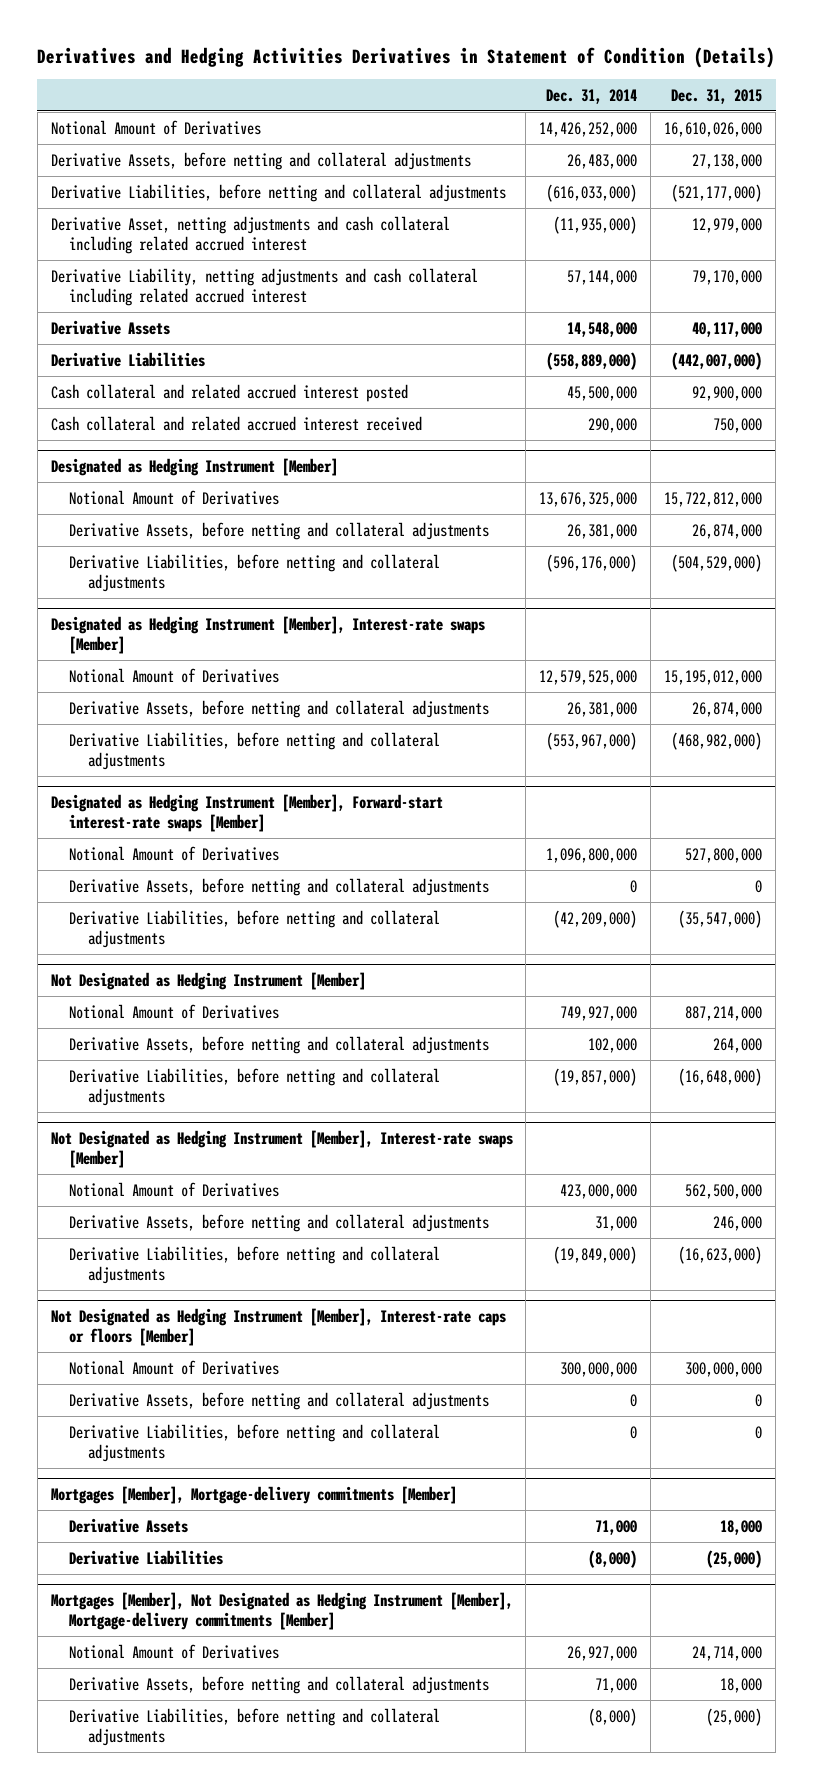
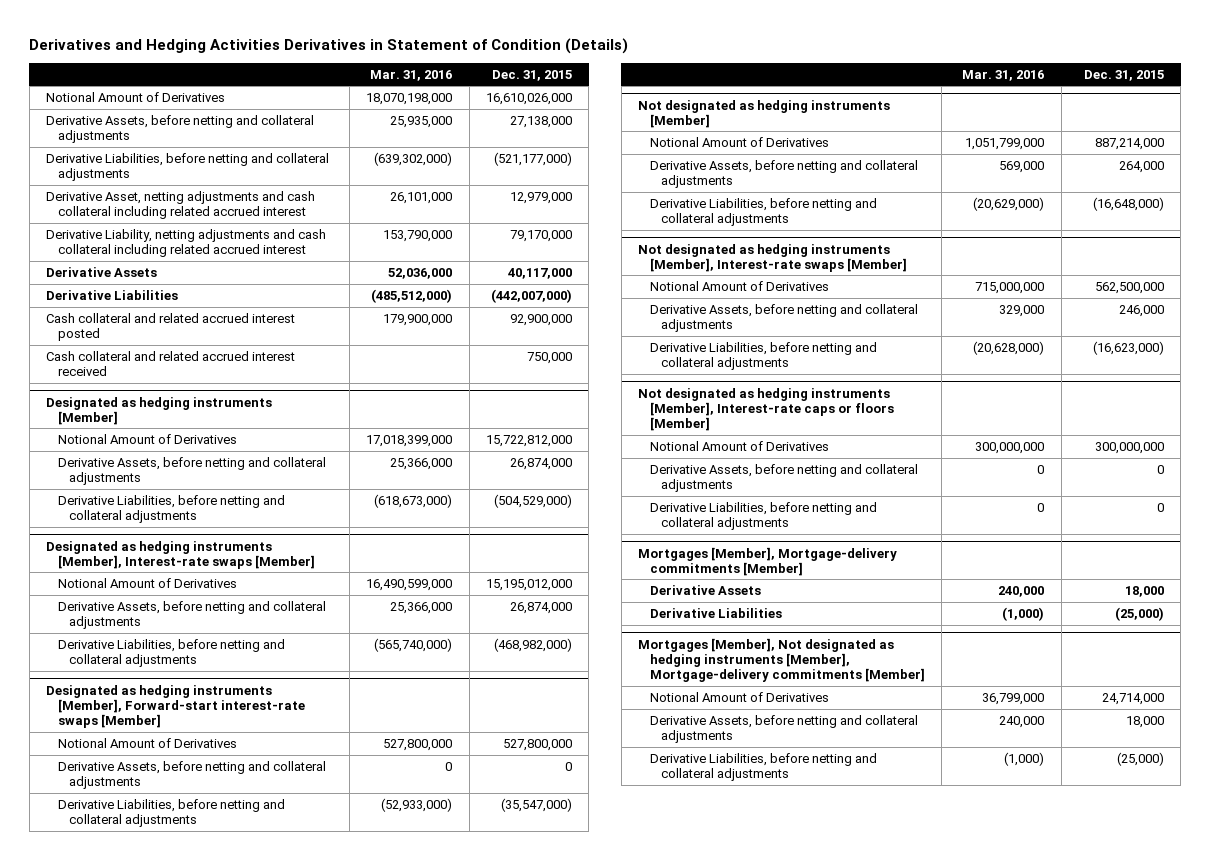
[546,88,638,104] Dec. 31, 2014 -> none
none -> [370,69,453,81] Mar. 31, 2016
[50,457,338,476] Designated as Hedging Instrument [Member] -> [46,396,273,425] Designated as hedging instruments [Member]
[50,615,485,654] Designated as Hedging Instrument [Member], Interest-rate swaps [Member] -> [46,540,315,569] Designated as hedging instruments [Member], Interest-rate swaps [Member]
[50,793,443,832] Designated as Hedging Instrument [Member], Forward-start interest-rate swaps [Member] -> [46,684,305,728] Designated as hedging instruments [Member], Forward-start interest-rate swaps [Member]
[50,971,366,990] Not Designated as Hedging Instrument [Member] -> [638,99,891,128] Not designated as hedging instruments [Member]
[50,1129,513,1168] Not Designated as Hedging Instrument [Member], Interest-rate swaps [Member] -> [638,243,907,272] Not designated as hedging instruments [Member], Interest-rate swaps [Member]
[50,1307,506,1346] Not Designated as Hedging Instrument [Member], Interest-rate caps or floors [Member] -> [638,387,894,431] Not designated as hedging instruments [Member], Interest-rate caps or floors [Member]
[50,1591,513,1630] Mortgages [Member], Not Designated as Hedging Instrument [Member], Mortgage-delivery commitments [Member] -> [638,637,925,682] Mortgages [Member], Not designated as hedging instruments [Member], Mortgage-delivery commitments [Member]

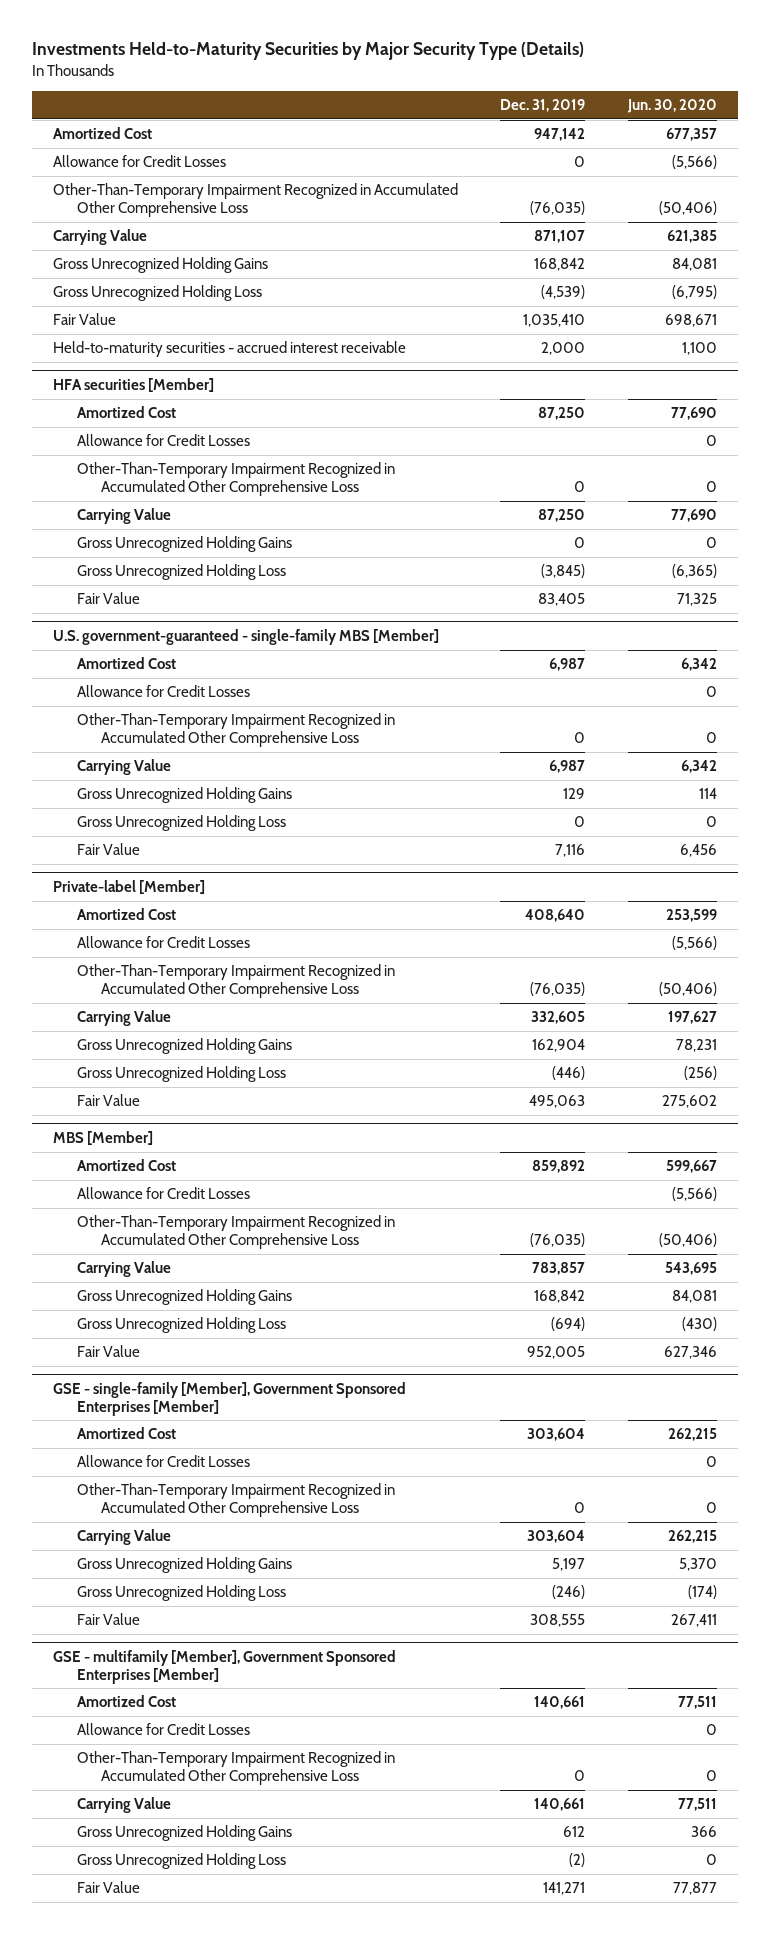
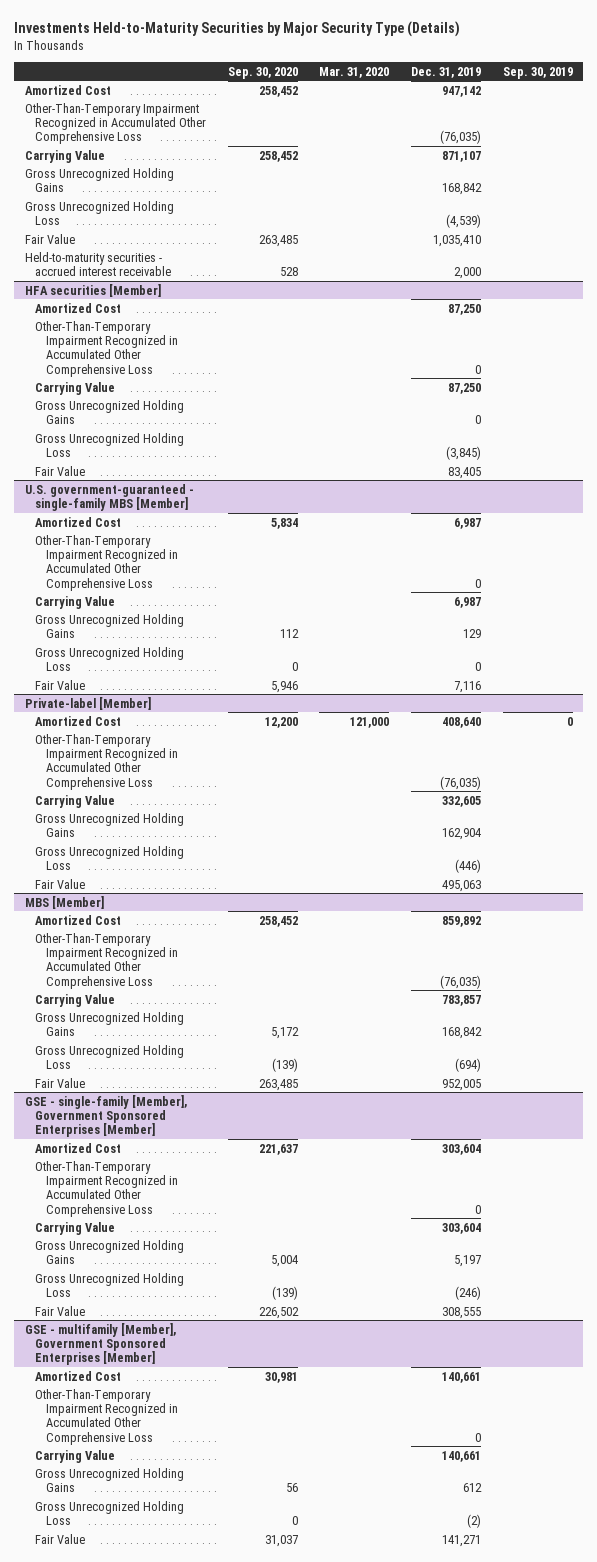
[626,98,717,113] Jun. 30, 2020 -> none
none -> [227,66,298,79] Sep. 30, 2020
none -> [319,66,390,78] Mar. 31, 2020
none -> [502,66,573,79] Sep. 30, 2019
[52,155,226,168] Allowance for Credit Losses -> none
[76,434,250,447] Allowance for Credit Losses -> none
[76,685,250,698] Allowance for Credit Losses -> none
[76,936,250,949] Allowance for Credit Losses -> none
[76,1187,250,1200] Allowance for Credit Losses -> none
[76,1455,250,1468] Allowance for Credit Losses -> none
[76,1723,250,1736] Allowance for Credit Losses -> none

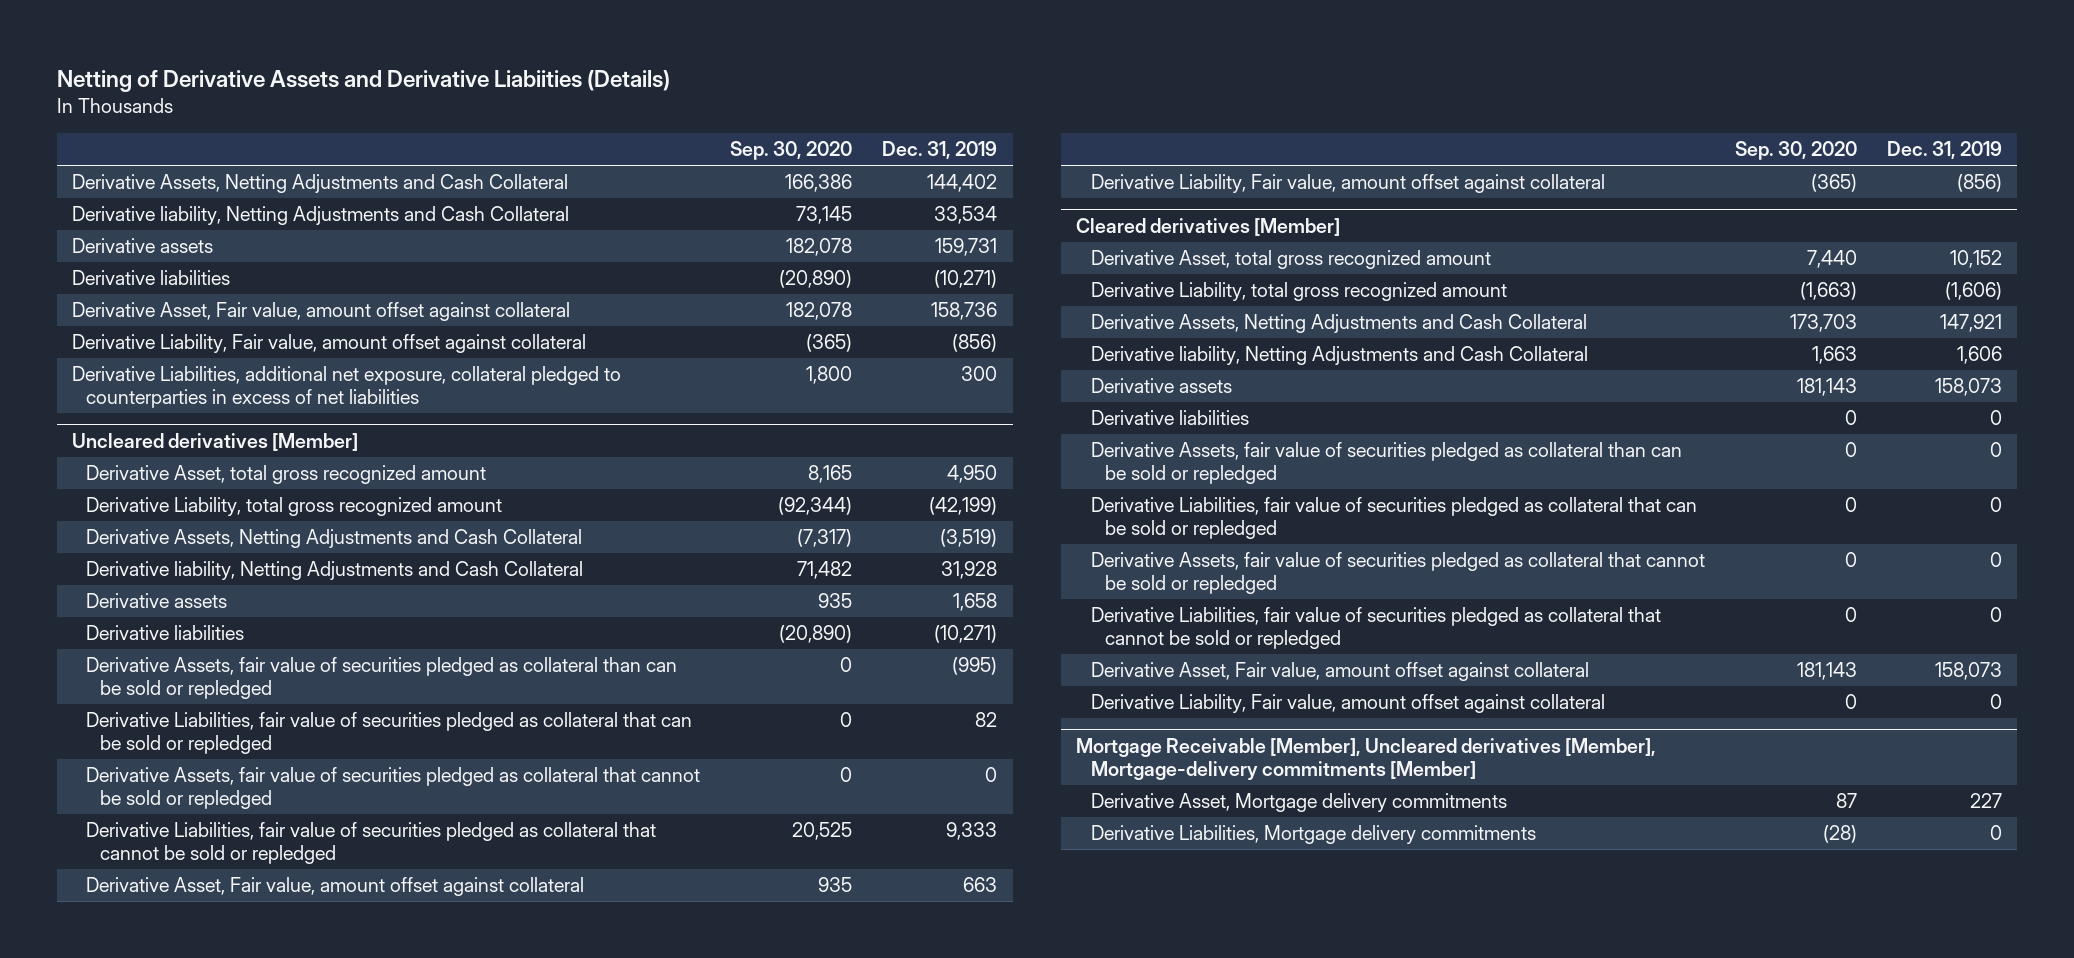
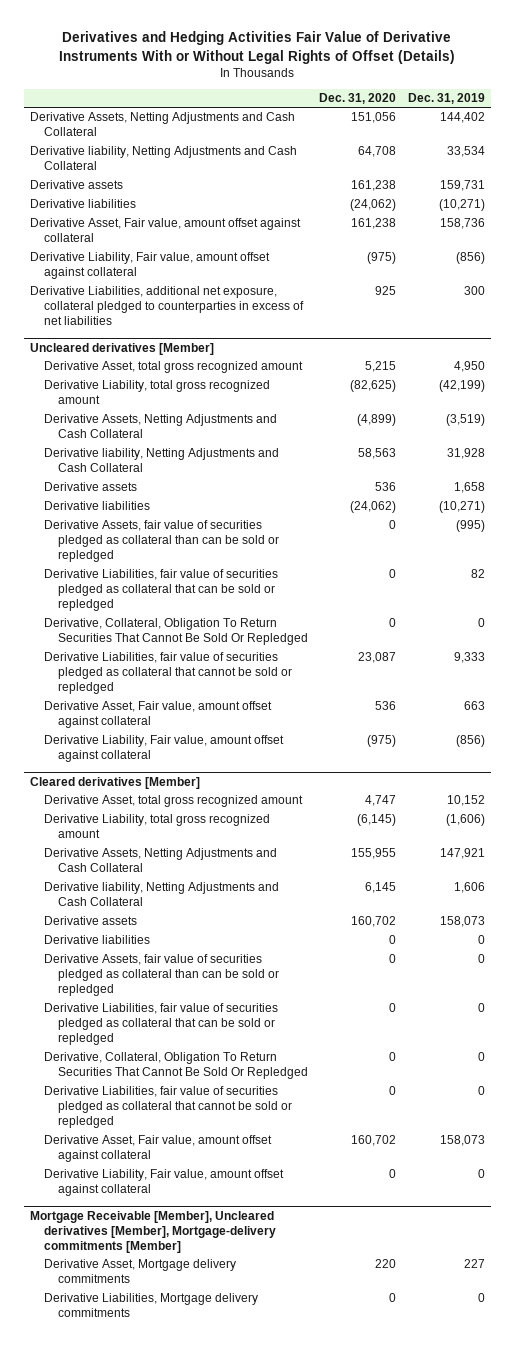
[56,69,670,92] Netting of Derivative Assets and Derivative Liabiities (Details) -> [59,31,456,64] Derivatives and Hedging Activities Fair Value of Derivative Instruments With or Without Legal Rights of Offset (Details)
[730,141,853,161] Sep. 30, 2020 -> none
none -> [319,93,397,105] Dec. 31, 2020
[85,767,700,810] Derivative Assets, fair value of securities pledged as collateral that cannot be sold or repledged -> [43,618,308,646] Derivative, Collateral, Obligation To Return Securities That Cannot Be Sold Or Repledged
[1090,552,1705,595] Derivative Assets, fair value of securities pledged as collateral that cannot be sold or repledged -> [43,1052,308,1080] Derivative, Collateral, Obligation To Return Securities That Cannot Be Sold Or Repledged

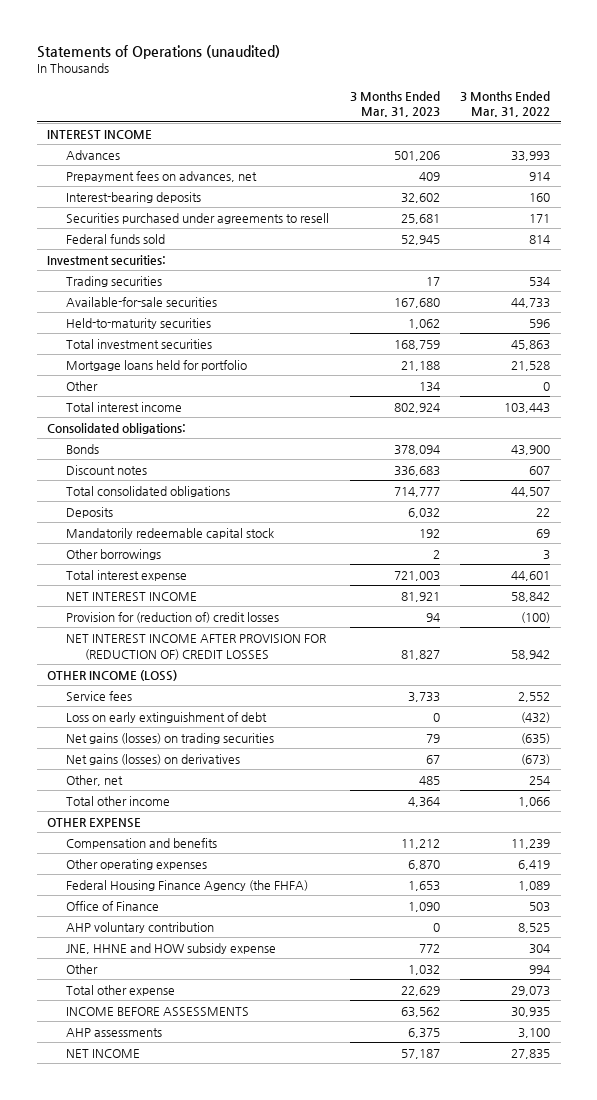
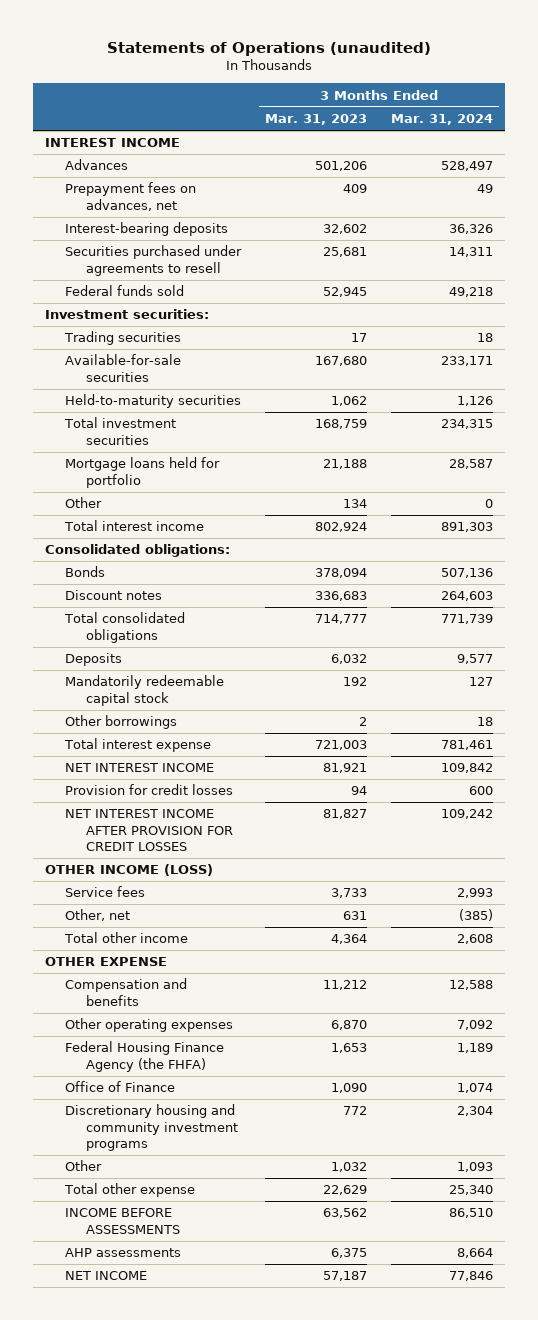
[460,90,551,118] 3 Months Ended Mar. 31, 2022 -> none
none -> [391,114,494,126] Mar. 31, 2024
[65,611,279,623] Provision for (reduction of) credit losses -> [65,784,234,796] Provision for credit losses
[65,633,327,660] NET INTEREST INCOME AFTER PROVISION FOR (REDUCTION OF) CREDIT LOSSES -> [65,809,234,851] NET INTEREST INCOME AFTER PROVISION FOR CREDIT LOSSES
[65,711,267,723] Loss on early extinguishment of debt -> none
[65,732,274,744] Net gains (losses) on trading securities -> none
[65,753,240,765] Net gains (losses) on derivatives -> none
[418,775,440,785] 485 -> [343,911,368,921] 631
[65,921,214,933] AHP voluntary contribution -> none
[65,942,276,954] JNE, HHNE and HOW subsidy expense -> [65,1104,239,1151] Discretionary housing and community investment programs

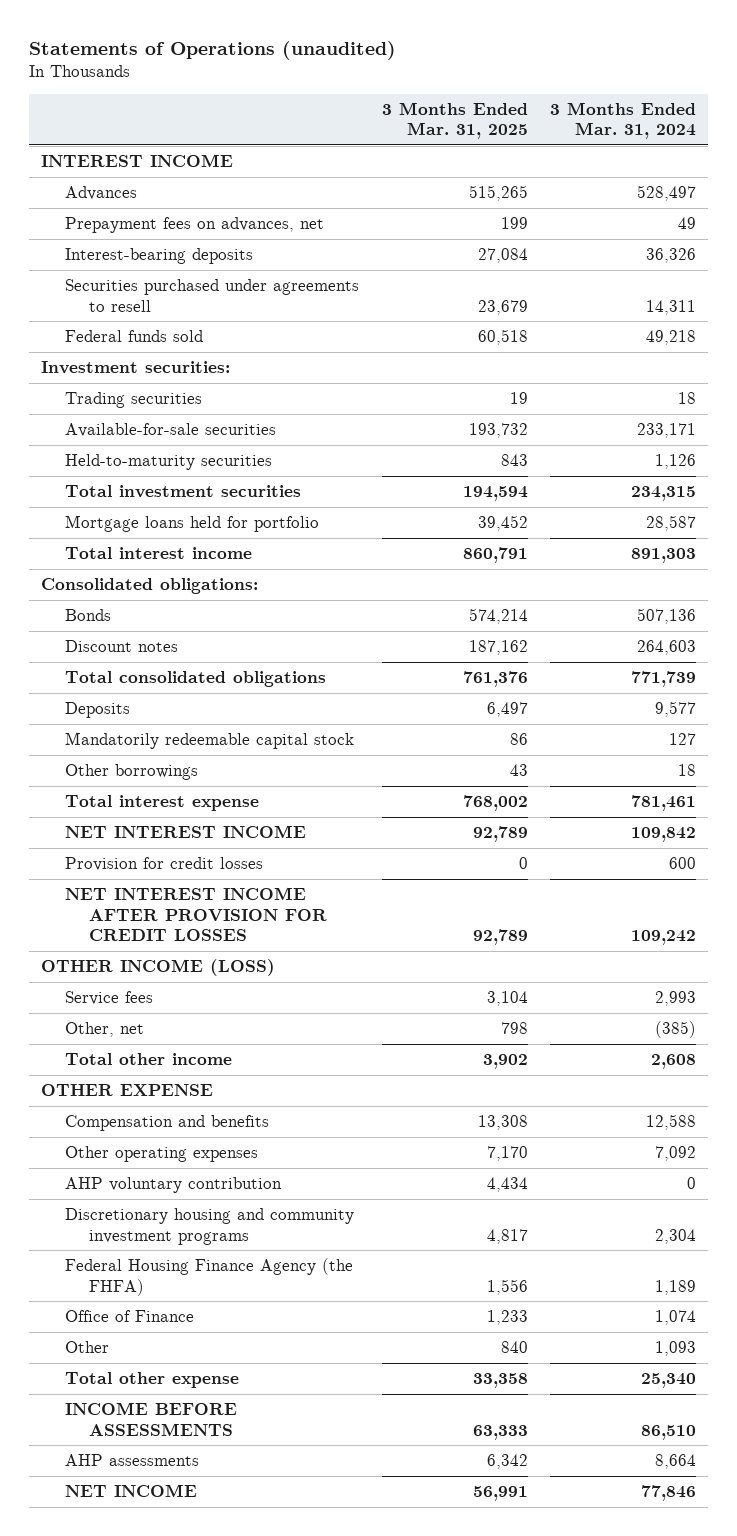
[265,114,368,126] Mar. 31, 2023 -> none
none -> [381,101,528,140] 3 Months Ended Mar. 31, 2025
[65,497,103,509] Other -> none
none -> [64,1176,282,1193] AHP voluntary contribution
[65,1104,239,1151] Discretionary housing and community investment programs -> [64,1207,354,1245] Discretionary housing and community investment programs

